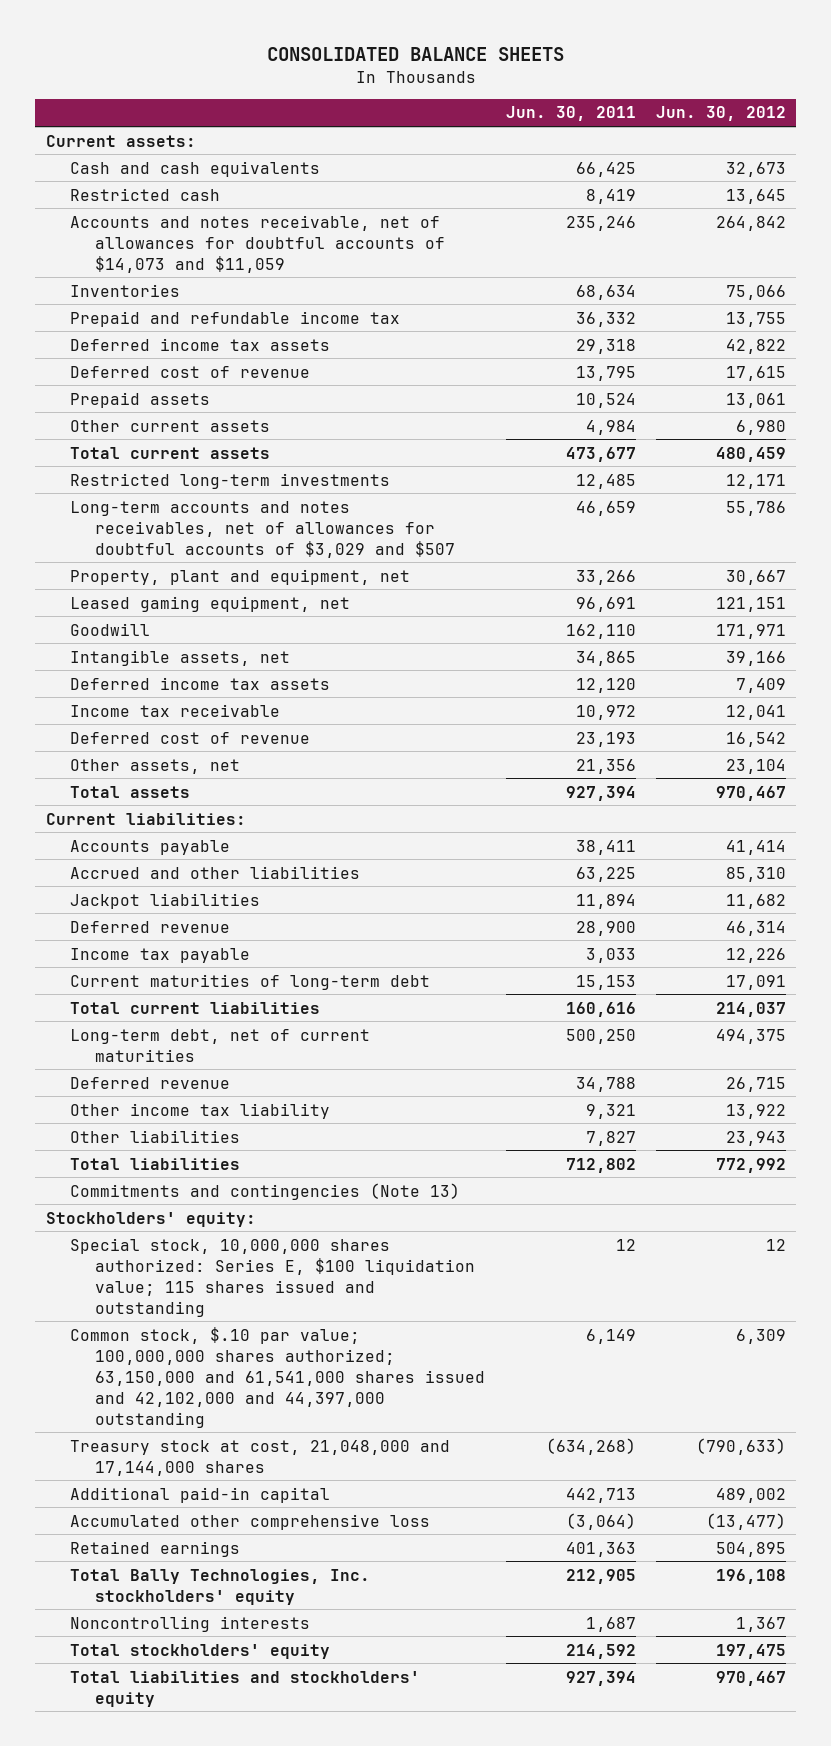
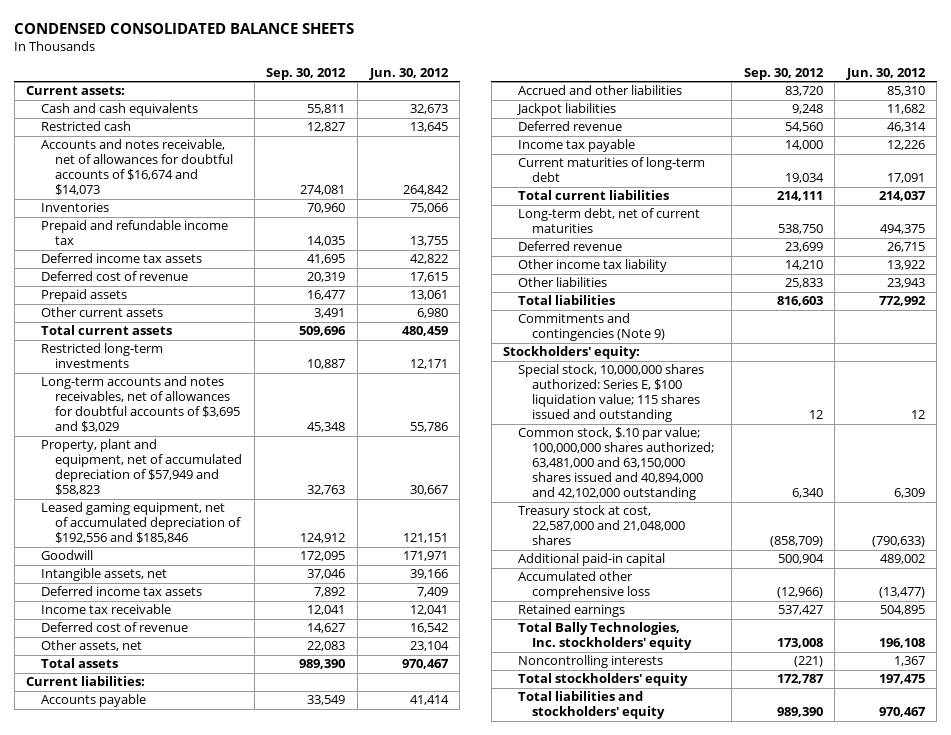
[266,46,564,61] CONSOLIDATED BALANCE SHEETS -> [14,22,355,34] CONDENSED CONSOLIDATED BALANCE SHEETS
[505,106,636,122] Jun. 30, 2011 -> none
none -> [266,67,347,80] Sep. 30, 2012
[70,214,446,273] Accounts and notes receivable, net of allowances for doubtful accounts of $14,073 and $11,059 -> [40,139,234,196] Accounts and notes receivable, net of allowances for doubtful accounts of $16,674 and $14,073
[70,500,456,558] Long-term accounts and notes receivables, net of allowances for doubtful accounts of $3,029 and $507 -> [40,376,241,433] Long-term accounts and notes receivables, net of allowances for doubtful accounts of $3,695 and $3,029
[70,568,411,585] Property, plant and equipment, net -> [40,439,243,496] Property, plant and equipment, net of accumulated depreciation of $57,949 and $58,823
[70,595,351,612] Leased gaming equipment, net -> [40,502,242,544] Leased gaming equipment, net of accumulated depreciation of $192,556 and $185,846
[70,1182,461,1200] Commitments and contingencies (Note 13) -> [517,313,666,342] Commitments and contingencies (Note 9)
[70,1326,486,1428] Common stock, $.10 par value; 100,000,000 shares authorized; 63,150,000 and 61,541,000 shares issued and 42,102,000 and 44,397,000 outstanding -> [517,427,715,501] Common stock, $.10 par value; 100,000,000 shares authorized; 63,481,000 and 63,150,000 shares issued and 40,894,000 and 42,102,000 outstanding
[70,1439,451,1476] Treasury stock at cost, 21,048,000 and 17,144,000 shares -> [517,505,686,546] Treasury stock at cost, 22,587,000 and 21,048,000 shares

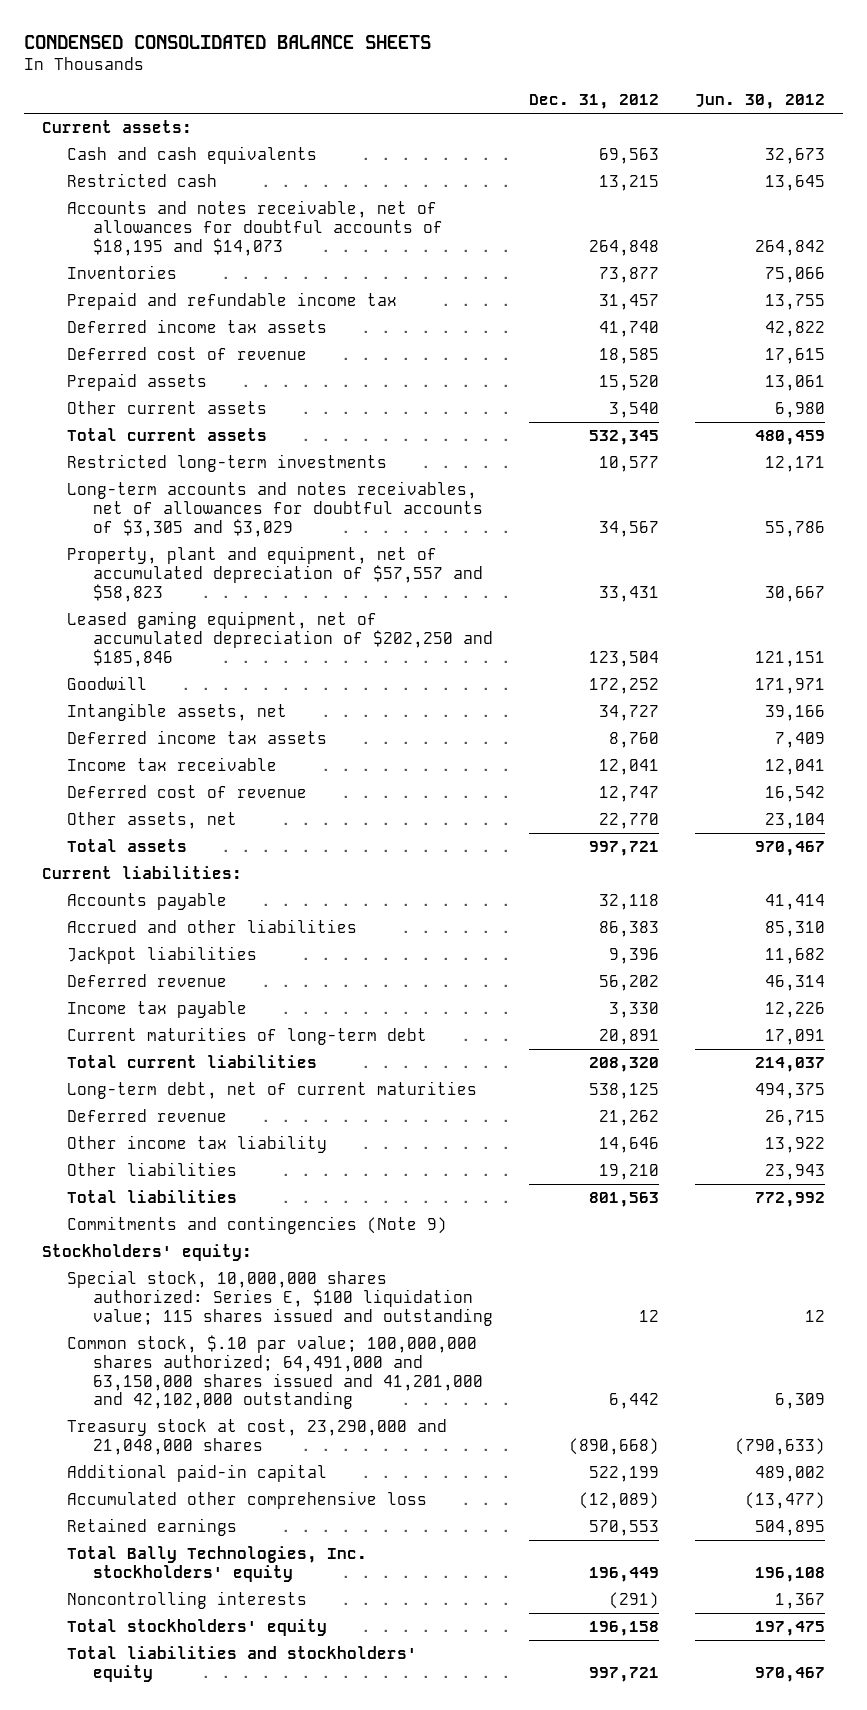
[266,67,347,80] Sep. 30, 2012 -> none
none -> [528,94,659,110] Dec. 31, 2012
[40,139,234,196] Accounts and notes receivable, net of allowances for doubtful accounts of $16,674 and $14,073 -> [67,200,443,256] Accounts and notes receivable, net of allowances for doubtful accounts of $18,195 and $14,073
[40,376,241,433] Long-term accounts and notes receivables, net of allowances for doubtful accounts of $3,695 and $3,029 -> [67,481,483,537] Long-term accounts and notes receivables, net of allowances for doubtful accounts of $3,305 and $3,029
[40,439,243,496] Property, plant and equipment, net of accumulated depreciation of $57,949 and $58,823 -> [67,546,483,602] Property, plant and equipment, net of accumulated depreciation of $57,557 and $58,823
[40,502,242,544] Leased gaming equipment, net of accumulated depreciation of $192,556 and $185,846 -> [67,611,493,667] Leased gaming equipment, net of accumulated depreciation of $202,250 and $185,846
[517,427,715,501] Common stock, $.10 par value; 100,000,000 shares authorized; 63,481,000 and 63,150,000 shares issued and 40,894,000 and 42,102,000 outstanding -> [67,1335,483,1410] Common stock, $.10 par value; 100,000,000 shares authorized; 64,491,000 and 63,150,000 shares issued and 41,201,000 and 42,102,000 outstanding
[517,505,686,546] Treasury stock at cost, 22,587,000 and 21,048,000 shares -> [67,1419,448,1455] Treasury stock at cost, 23,290,000 and 21,048,000 shares

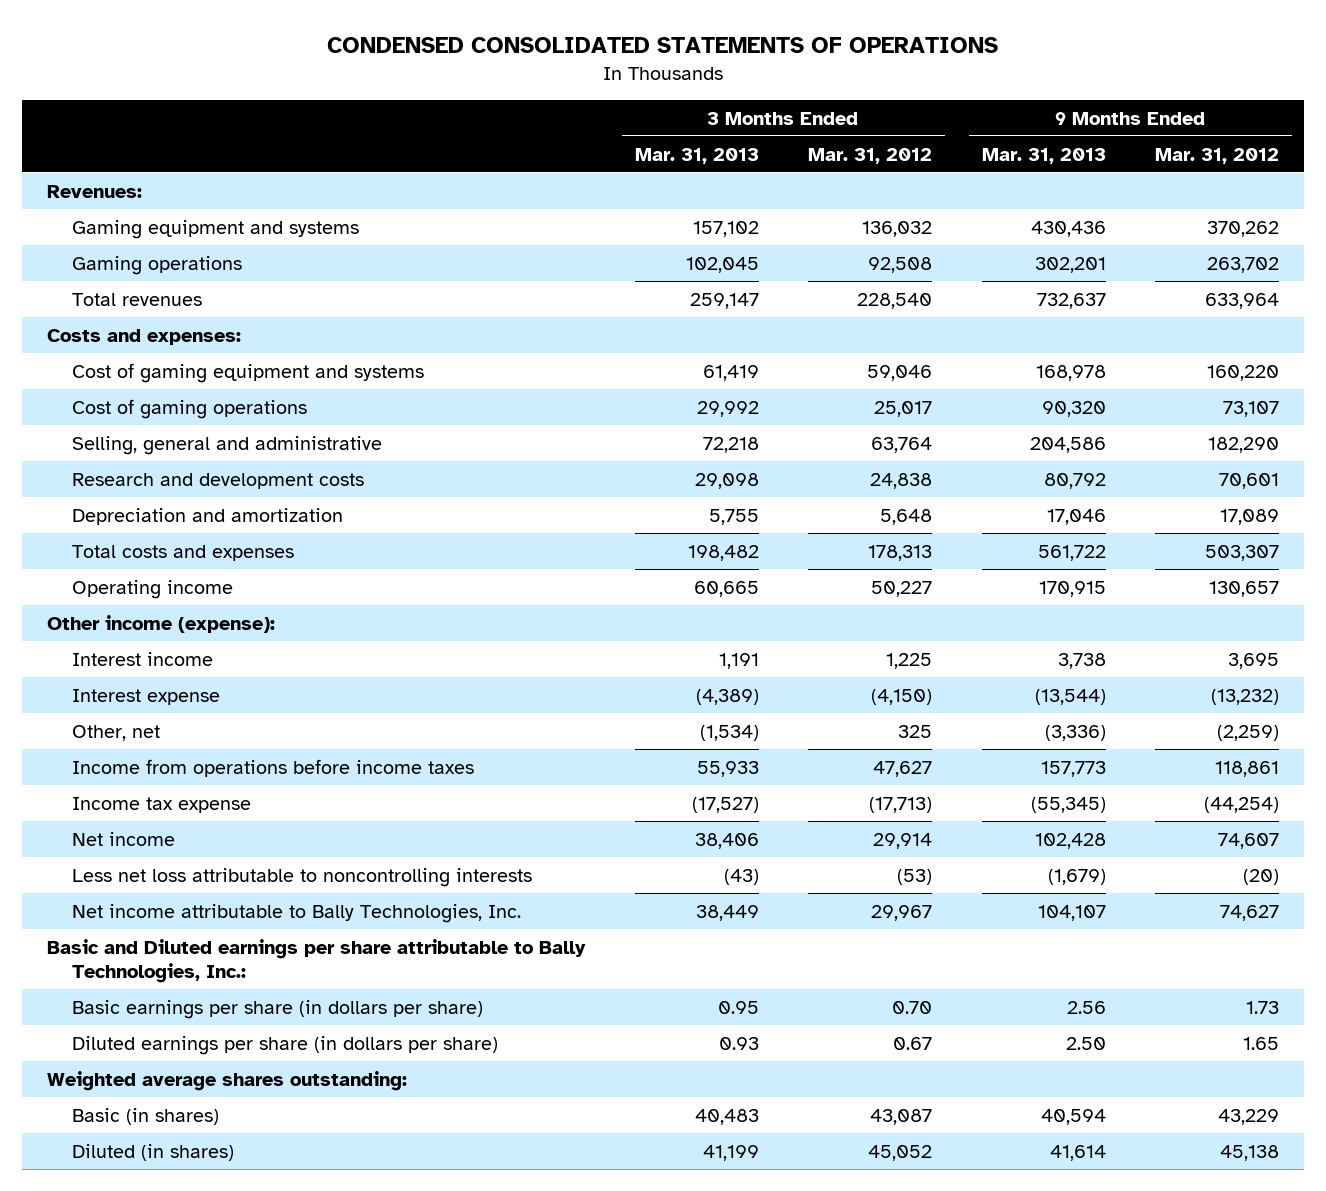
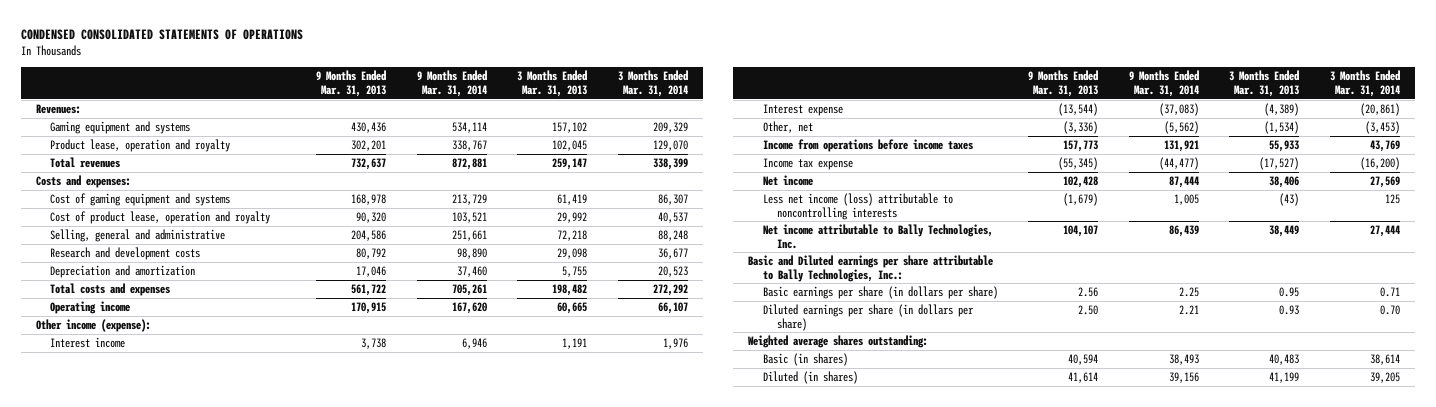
[808,147,933,164] Mar. 31, 2012 -> none
[1155,147,1280,164] Mar. 31, 2012 -> none
none -> [416,70,487,97] 9 Months Ended Mar. 31, 2014
none -> [618,70,689,97] 3 Months Ended Mar. 31, 2014
[72,255,243,275] Gaming operations -> [50,139,231,153] Product lease, operation and royalty
[72,398,308,419] Cost of gaming operations -> [50,211,271,225] Cost of product lease, operation and royalty
[72,867,533,887] Less net loss attributable to noncontrolling interests -> [762,193,953,220] Less net income (loss) attributable to noncontrolling interests

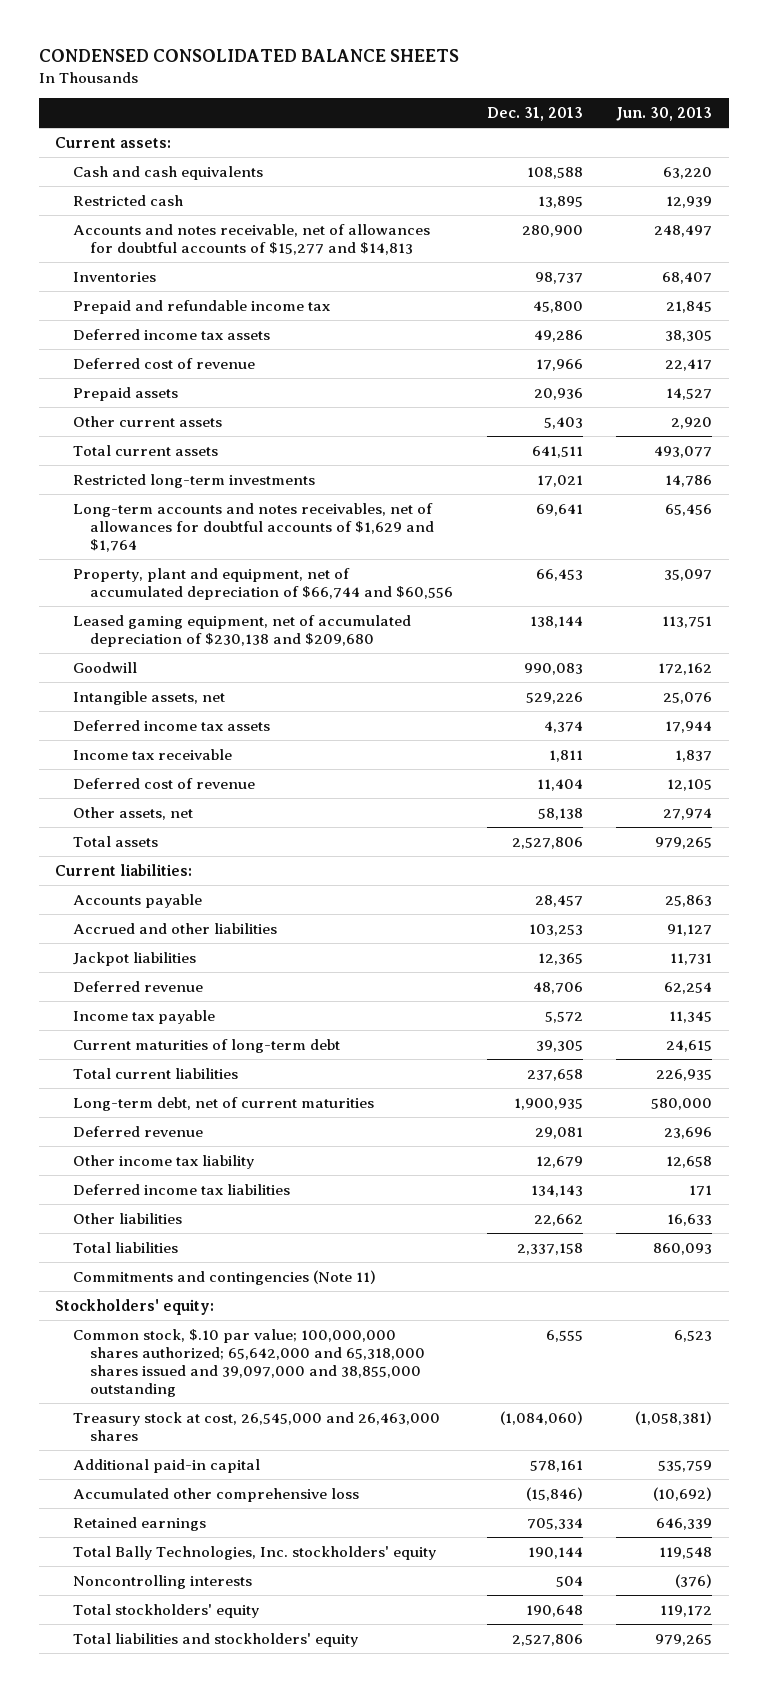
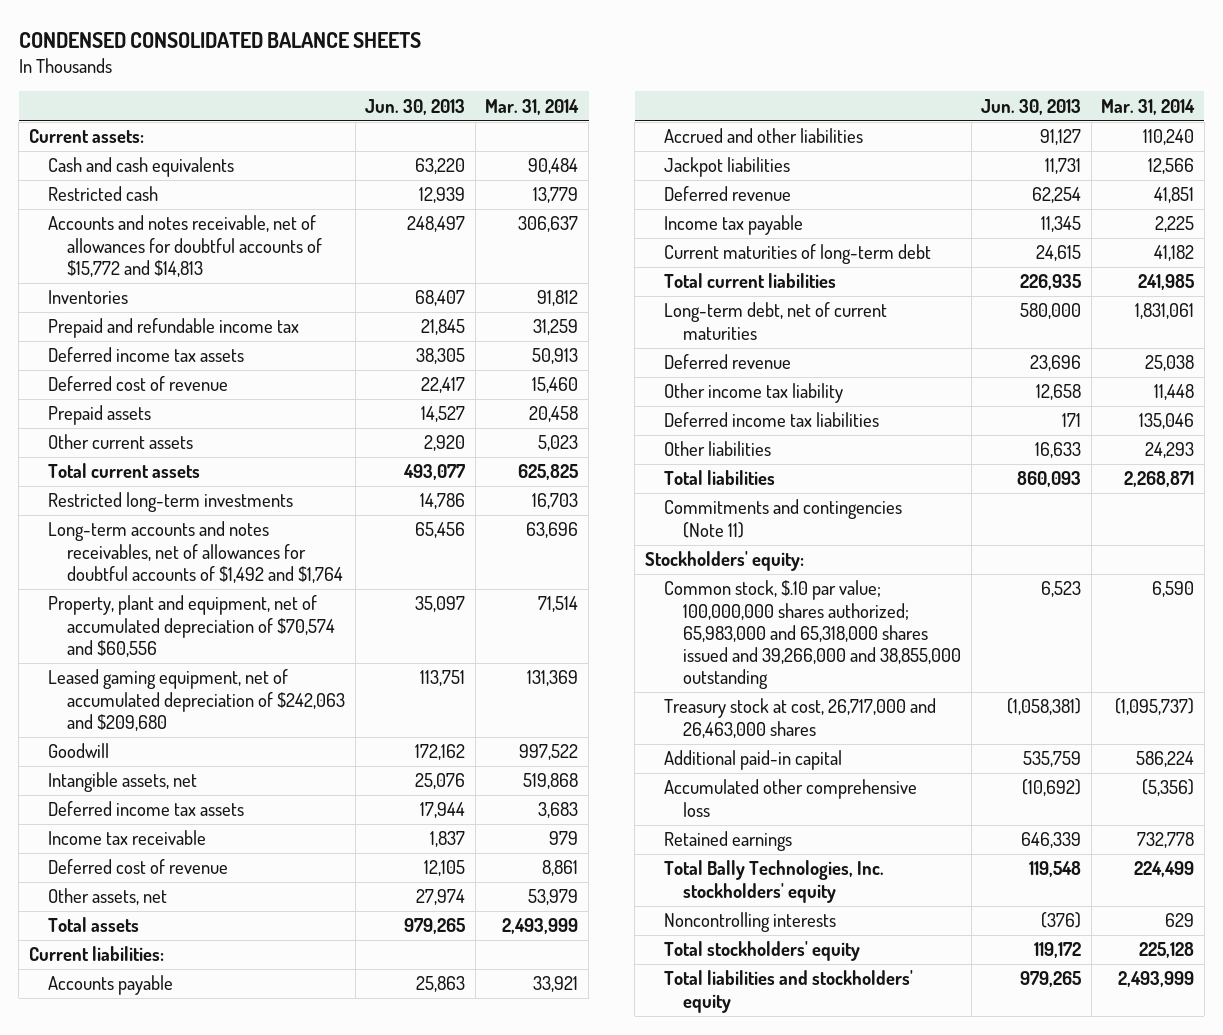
[486,107,583,122] Dec. 31, 2013 -> none
none -> [485,98,580,115] Mar. 31, 2014
[72,223,430,255] Accounts and notes receivable, net of allowances for doubtful accounts of $15,277 and $14,813 -> [47,215,322,277] Accounts and notes receivable, net of allowances for doubtful accounts of $15,772 and $14,813
[72,502,435,552] Long-term accounts and notes receivables, net of allowances for doubtful accounts of $1,629 and $1,764 -> [47,521,343,583] Long-term accounts and notes receivables, net of allowances for doubtful accounts of $1,492 and $1,764
[72,567,454,600] Property, plant and equipment, net of accumulated depreciation of $66,744 and $60,556 -> [47,595,335,657] Property, plant and equipment, net of accumulated depreciation of $70,574 and $60,556
[72,614,411,647] Leased gaming equipment, net of accumulated depreciation of $230,138 and $209,680 -> [47,669,345,731] Leased gaming equipment, net of accumulated depreciation of $242,063 and $209,680
[72,1328,426,1398] Common stock, $.10 par value; 100,000,000 shares authorized; 65,642,000 and 65,318,000 shares issued and 39,097,000 and 38,855,000 outstanding -> [663,580,961,690] Common stock, $.10 par value; 100,000,000 shares authorized; 65,983,000 and 65,318,000 shares issued and 39,266,000 and 38,855,000 outstanding
[72,1411,440,1441] Treasury stock at cost, 26,545,000 and 26,463,000 shares -> [663,698,936,738] Treasury stock at cost, 26,717,000 and 26,463,000 shares

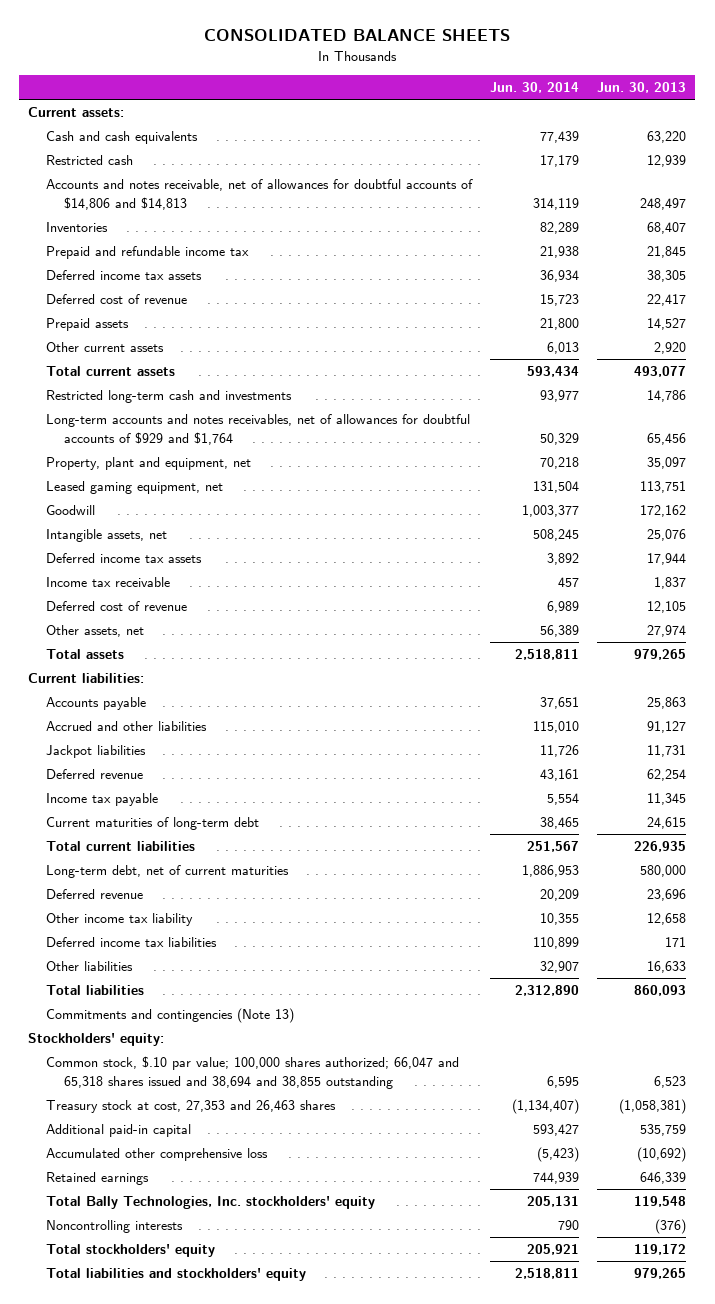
[18,31,421,48] CONDENSED CONSOLIDATED BALANCE SHEETS -> [204,29,511,42] CONSOLIDATED BALANCE SHEETS
[485,98,580,115] Mar. 31, 2014 -> none
none -> [490,82,580,94] Jun. 30, 2014
[47,215,322,277] Accounts and notes receivable, net of allowances for doubtful accounts of $15,772 and $14,813 -> [46,179,474,210] Accounts and notes receivable, net of allowances for doubtful accounts of $14,806 and $14,813
[47,492,293,513] Restricted long-term investments -> [46,390,293,404] Restricted long-term cash and investments
[47,521,343,583] Long-term accounts and notes receivables, net of allowances for doubtful accounts of $1,492 and $1,764 -> [46,414,471,445] Long-term accounts and notes receivables, net of allowances for doubtful accounts of $929 and $1,764
[47,595,335,657] Property, plant and equipment, net of accumulated depreciation of $70,574 and $60,556 -> [46,457,252,471] Property, plant and equipment, net
[47,669,345,731] Leased gaming equipment, net of accumulated depreciation of $242,063 and $209,680 -> [46,481,224,495] Leased gaming equipment, net
[663,499,902,538] Commitments and contingencies (Note 11) -> [46,1008,295,1024] Commitments and contingencies (Note 13)
[663,580,961,690] Common stock, $.10 par value; 100,000,000 shares authorized; 65,983,000 and 65,318,000 shares issued and 39,266,000 and 38,855,000 outstanding -> [46,1056,460,1089] Common stock, $.10 par value; 100,000 shares authorized; 66,047 and 65,318 shares issued and 38,694 and 38,855 outstanding
[663,698,936,738] Treasury stock at cost, 26,717,000 and 26,463,000 shares -> [46,1100,337,1114] Treasury stock at cost, 27,353 and 26,463 shares

